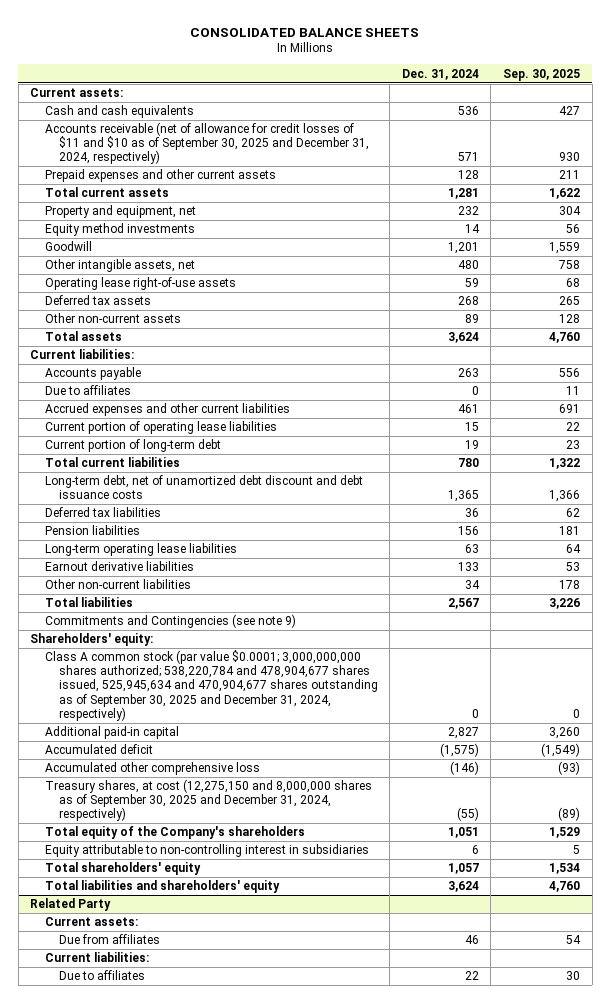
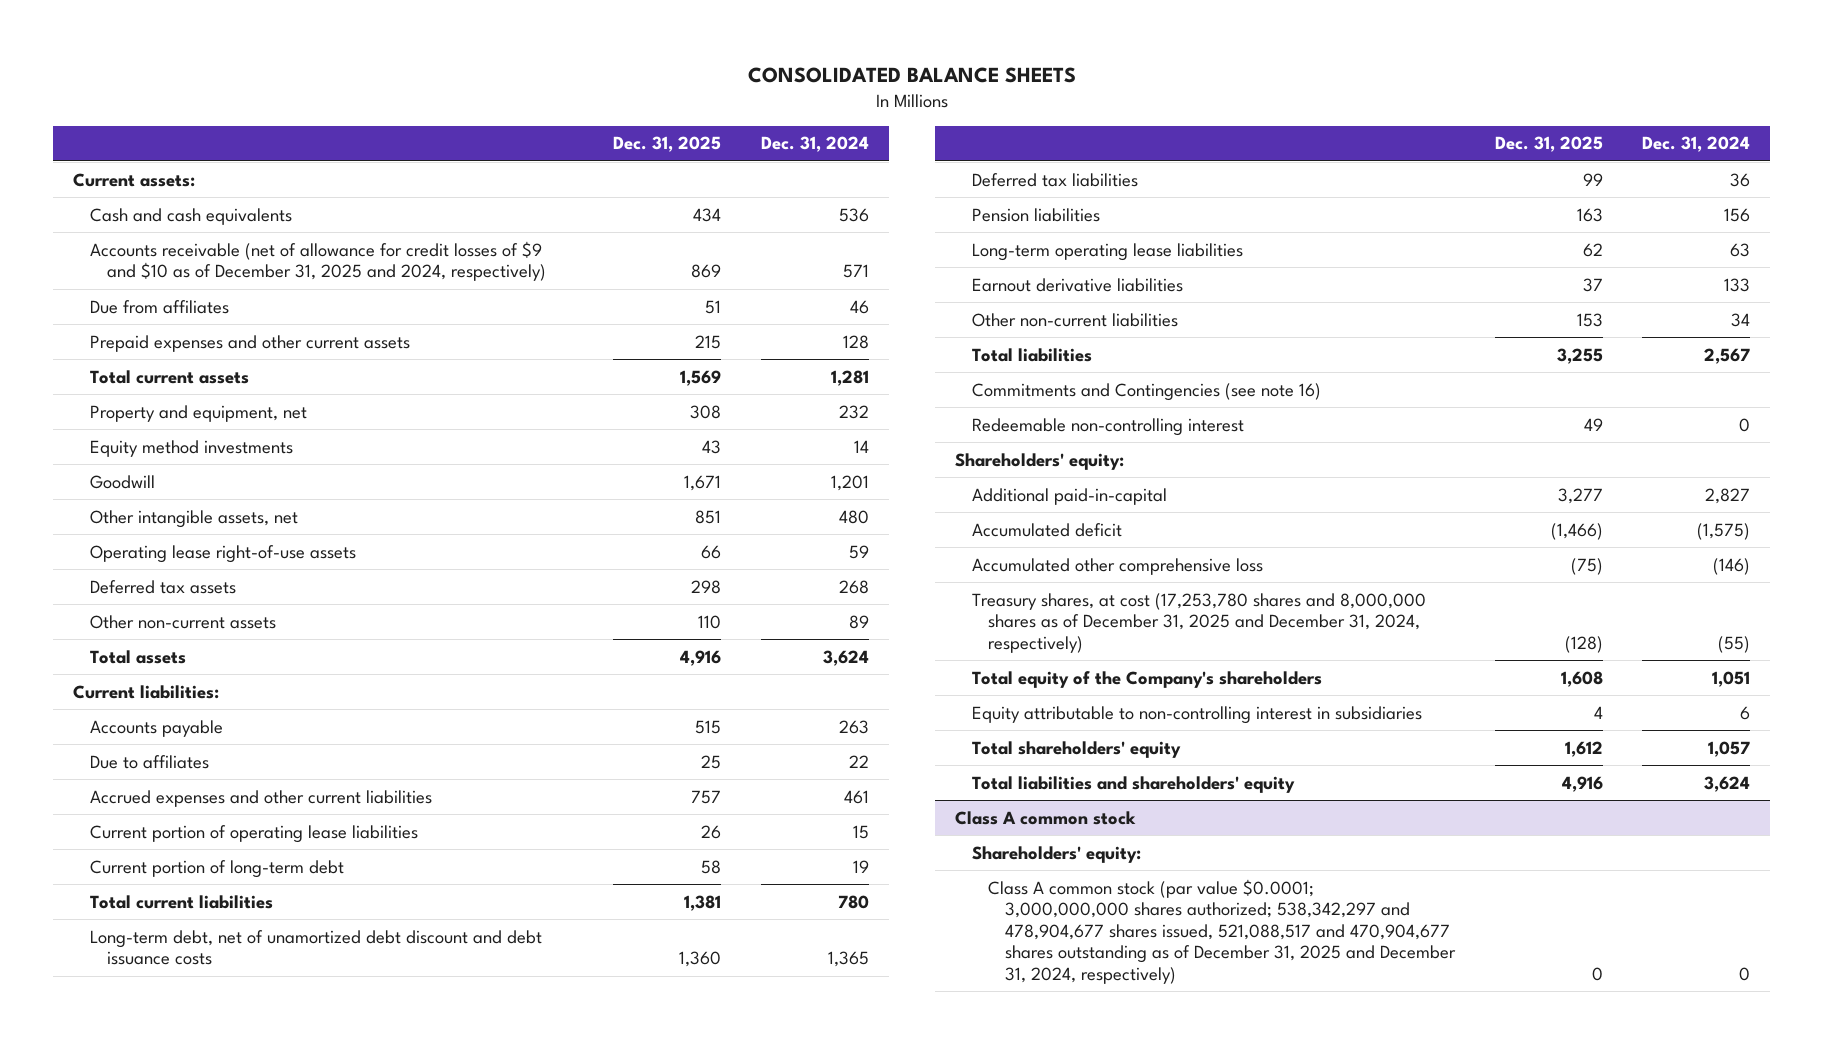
[503,68,581,81] Sep. 30, 2025 -> none
none -> [613,136,722,153] Dec. 31, 2025
[44,122,369,165] Accounts receivable (net of allowance for credit losses of $11 and $10 as of September 30, 2025 and December 31, 2024, respectively) -> [89,240,546,282] Accounts receivable (net of allowance for credit losses of $9 and $10 as of December 31, 2025 and 2024, respectively)
none -> [89,299,229,314] Due from affiliates
[471,386,479,396] 0 -> [848,754,869,768] 22
[44,614,296,629] Commitments and Contingencies (see note 9) -> [971,382,1321,401] Commitments and Contingencies (see note 16)
none -> [971,417,1244,436] Redeemable non-controlling interest
[44,650,378,721] Class A common stock (par value $0.0001; 3,000,000,000 shares authorized; 538,220,784 and 478,904,677 shares issued, 525,945,634 and 470,904,677 shares outstanding as of September 30, 2025 and December 31, 2024, respectively) -> none
[44,726,179,740] Additional paid-in capital -> [971,487,1167,505] Additional paid-in-capital
[44,779,372,822] Treasury shares, at cost (12,275,150 and 8,000,000 shares as of September 30, 2025 and December 31, 2024, respectively) -> [971,592,1426,653] Treasury shares, at cost (17,253,780 shares and 8,000,000 shares as of December 31, 2025 and December 31, 2024, respectively)
[30,898,112,912] Related Party -> none
[44,917,138,927] Current assets: -> none
[58,934,160,945] Due from affiliates -> none
[44,952,149,963] Current liabilities: -> none
[58,970,145,981] Due to affiliates -> none
none -> [954,810,1136,825] Class A common stock
none -> [971,845,1141,863] Shareholders' equity:
none -> [988,878,1457,984] Class A common stock (par value $0.0001; 3,000,000,000 shares authorized; 538,342,297 and 478,904,677 shares issued, 521,088,517 and 470,904,677 shares outstanding as of December 31, 2025 and December 31, 2024, respectively)

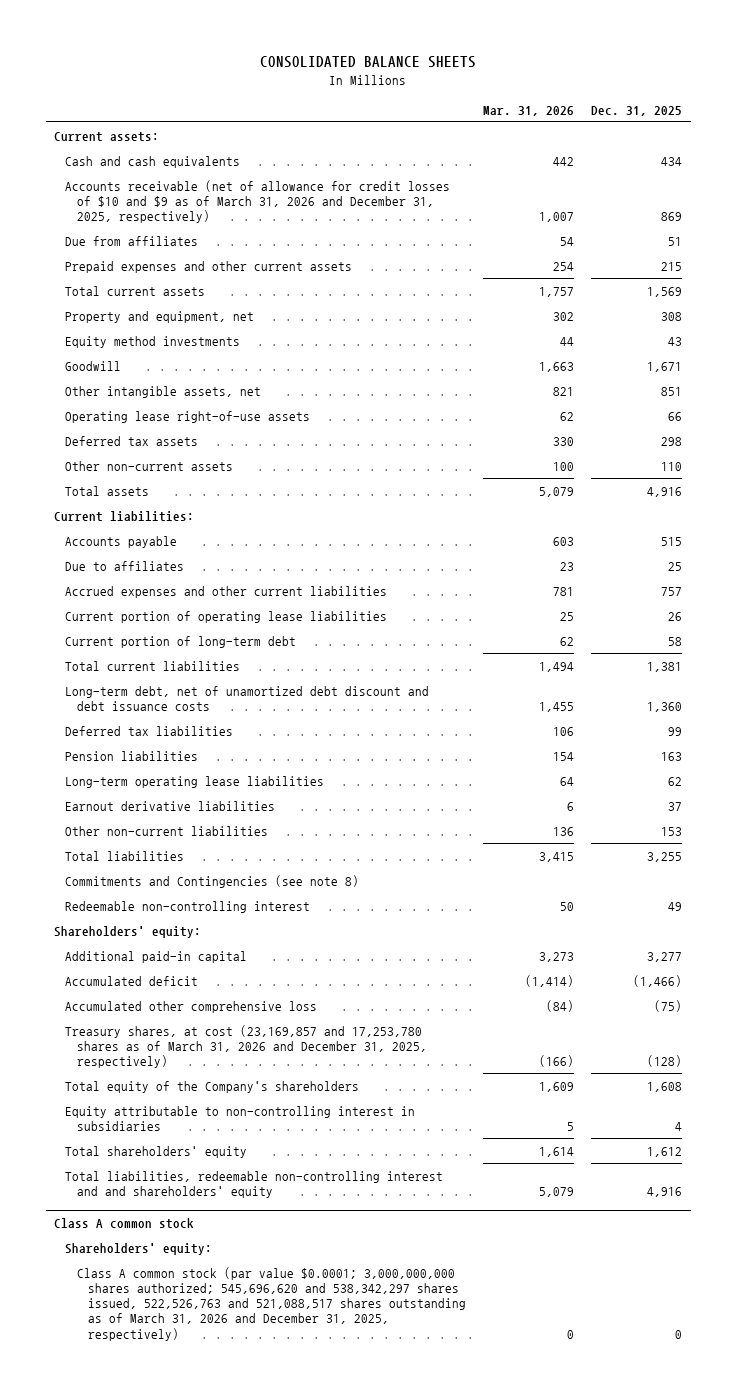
[760,136,869,153] Dec. 31, 2024 -> none
none -> [482,105,574,116] Mar. 31, 2026
[89,240,546,282] Accounts receivable (net of allowance for credit losses of $9 and $10 as of December 31, 2025 and 2024, respectively) -> [65,179,451,224] Accounts receivable (net of allowance for credit losses of $10 and $9 as of March 31, 2026 and December 31, 2025, respectively)
[971,382,1321,401] Commitments and Contingencies (see note 16) -> [65,874,360,888] Commitments and Contingencies (see note 8)
[971,487,1167,505] Additional paid-in-capital -> [65,950,248,963] Additional paid-in capital
[971,592,1426,653] Treasury shares, at cost (17,253,780 shares and 8,000,000 shares as of December 31, 2025 and December 31, 2024, respectively) -> [65,1024,427,1069] Treasury shares, at cost (23,169,857 and 17,253,780 shares as of March 31, 2026 and December 31, 2025, respectively)
[971,775,1295,793] Total liabilities and shareholders' equity -> [65,1170,444,1198] Total liabilities, redeemable non-controlling interest and and shareholders' equity
[988,878,1457,984] Class A common stock (par value $0.0001; 3,000,000,000 shares authorized; 538,342,297 and 478,904,677 shares issued, 521,088,517 and 470,904,677 shares outstanding as of December 31, 2025 and December 31, 2024, respectively) -> [76,1266,466,1341] Class A common stock (par value $0.0001; 3,000,000,000 shares authorized; 545,696,620 and 538,342,297 shares issued, 522,526,763 and 521,088,517 shares outstanding as of March 31, 2026 and December 31, 2025, respectively)

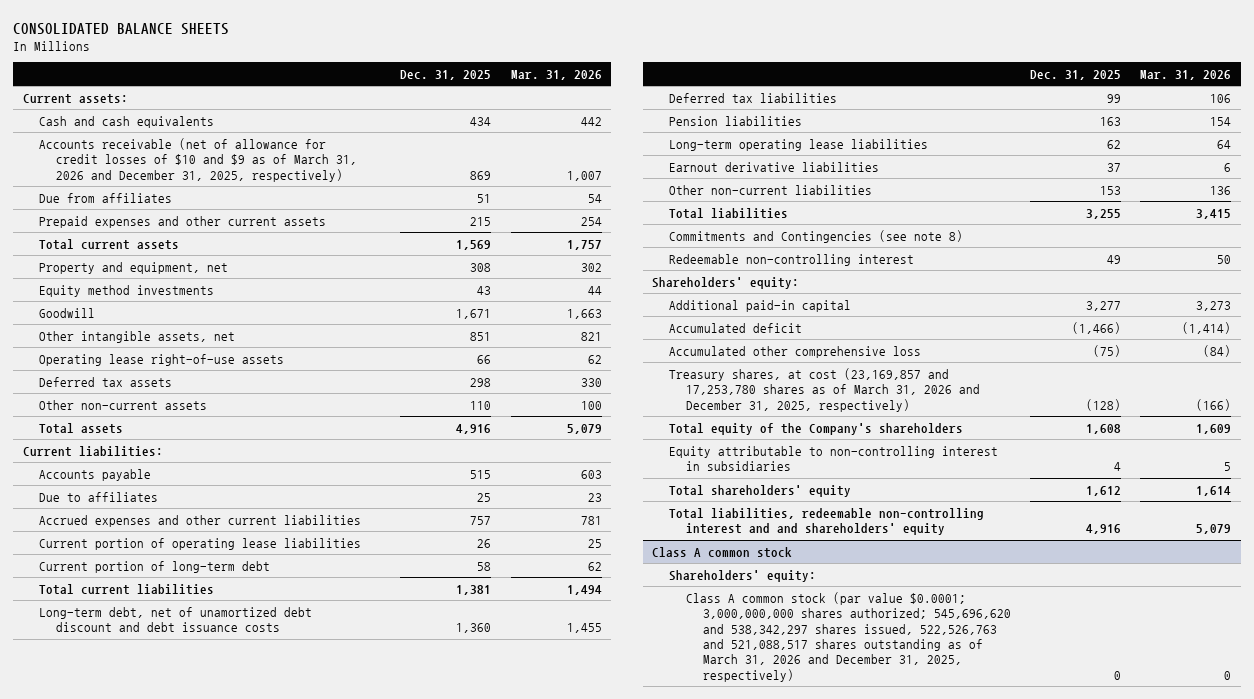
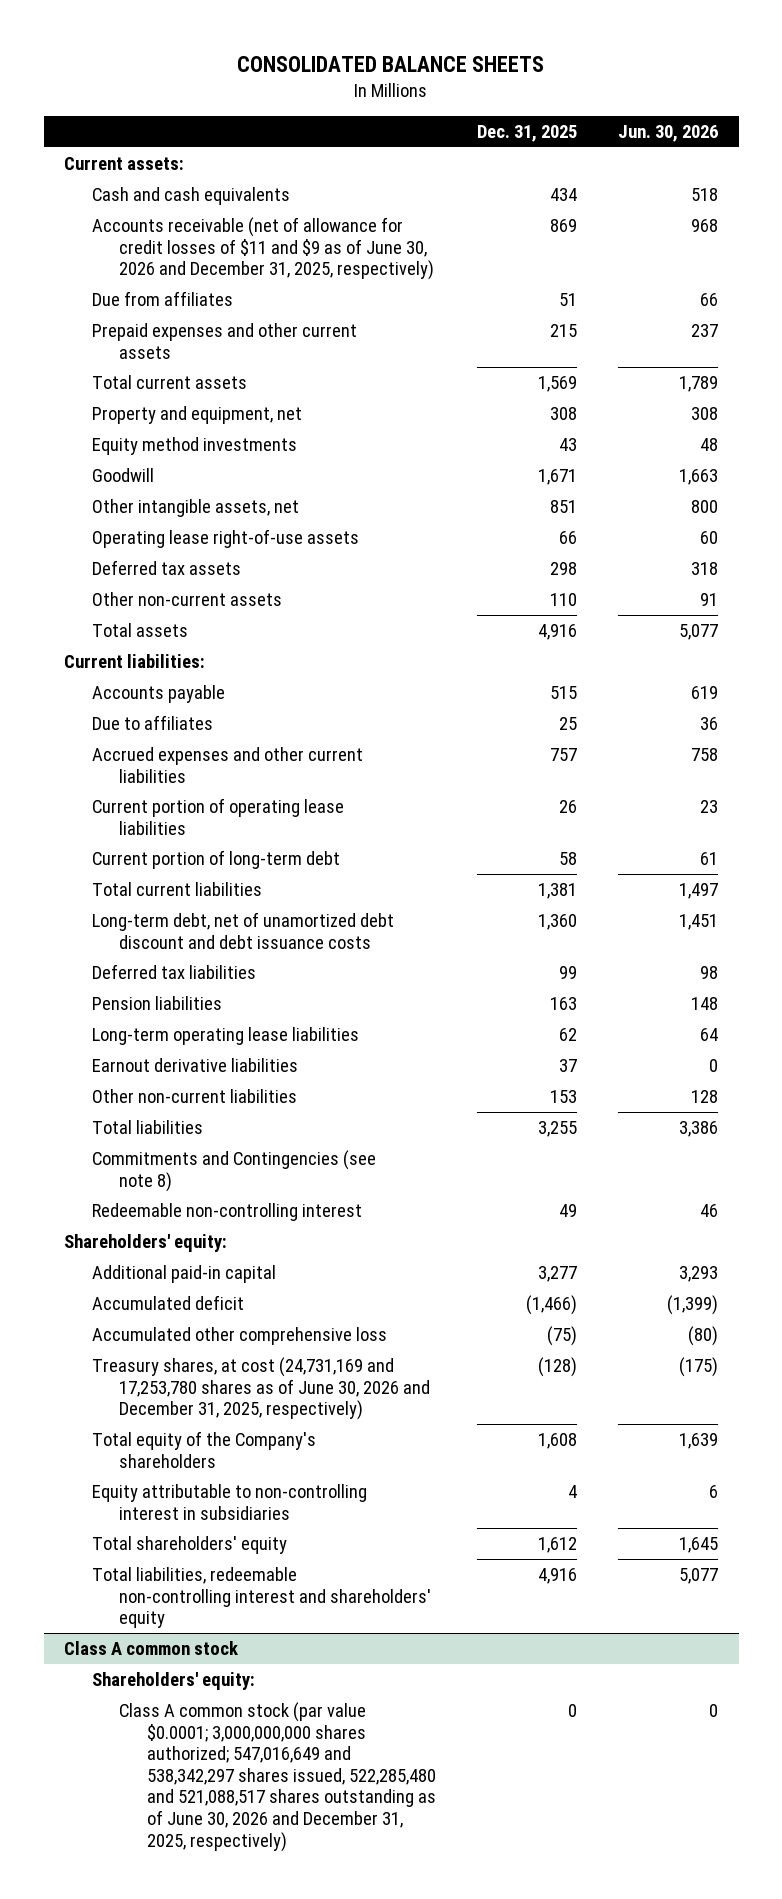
[510,69,602,80] Mar. 31, 2026 -> none
none -> [618,125,719,143] Jun. 30, 2026
[39,137,358,182] Accounts receivable (net of allowance for credit losses of $10 and $9 as of March 31, 2026 and December 31, 2025, respectively) -> [91,217,435,281] Accounts receivable (net of allowance for credit losses of $11 and $9 as of June 30, 2026 and December 31, 2025, respectively)
[669,367,980,412] Treasury shares, at cost (23,169,857 and 17,253,780 shares as of March 31, 2026 and December 31, 2025, respectively) -> [91,1357,431,1421] Treasury shares, at cost (24,731,169 and 17,253,780 shares as of June 30, 2026 and December 31, 2025, respectively)
[669,507,985,536] Total liabilities, redeemable non-controlling interest and and shareholders' equity -> [91,1567,432,1629] Total liabilities, redeemable non-controlling interest and shareholders' equity
[685,591,1011,682] Class A common stock (par value $0.0001; 3,000,000,000 shares authorized; 545,696,620 and 538,342,297 shares issued, 522,526,763 and 521,088,517 shares outstanding as of March 31, 2026 and December 31, 2025, respectively) -> [119,1702,436,1852] Class A common stock (par value $0.0001; 3,000,000,000 shares authorized; 547,016,649 and 538,342,297 shares issued, 522,285,480 and 521,088,517 shares outstanding as of June 30, 2026 and December 31, 2025, respectively)

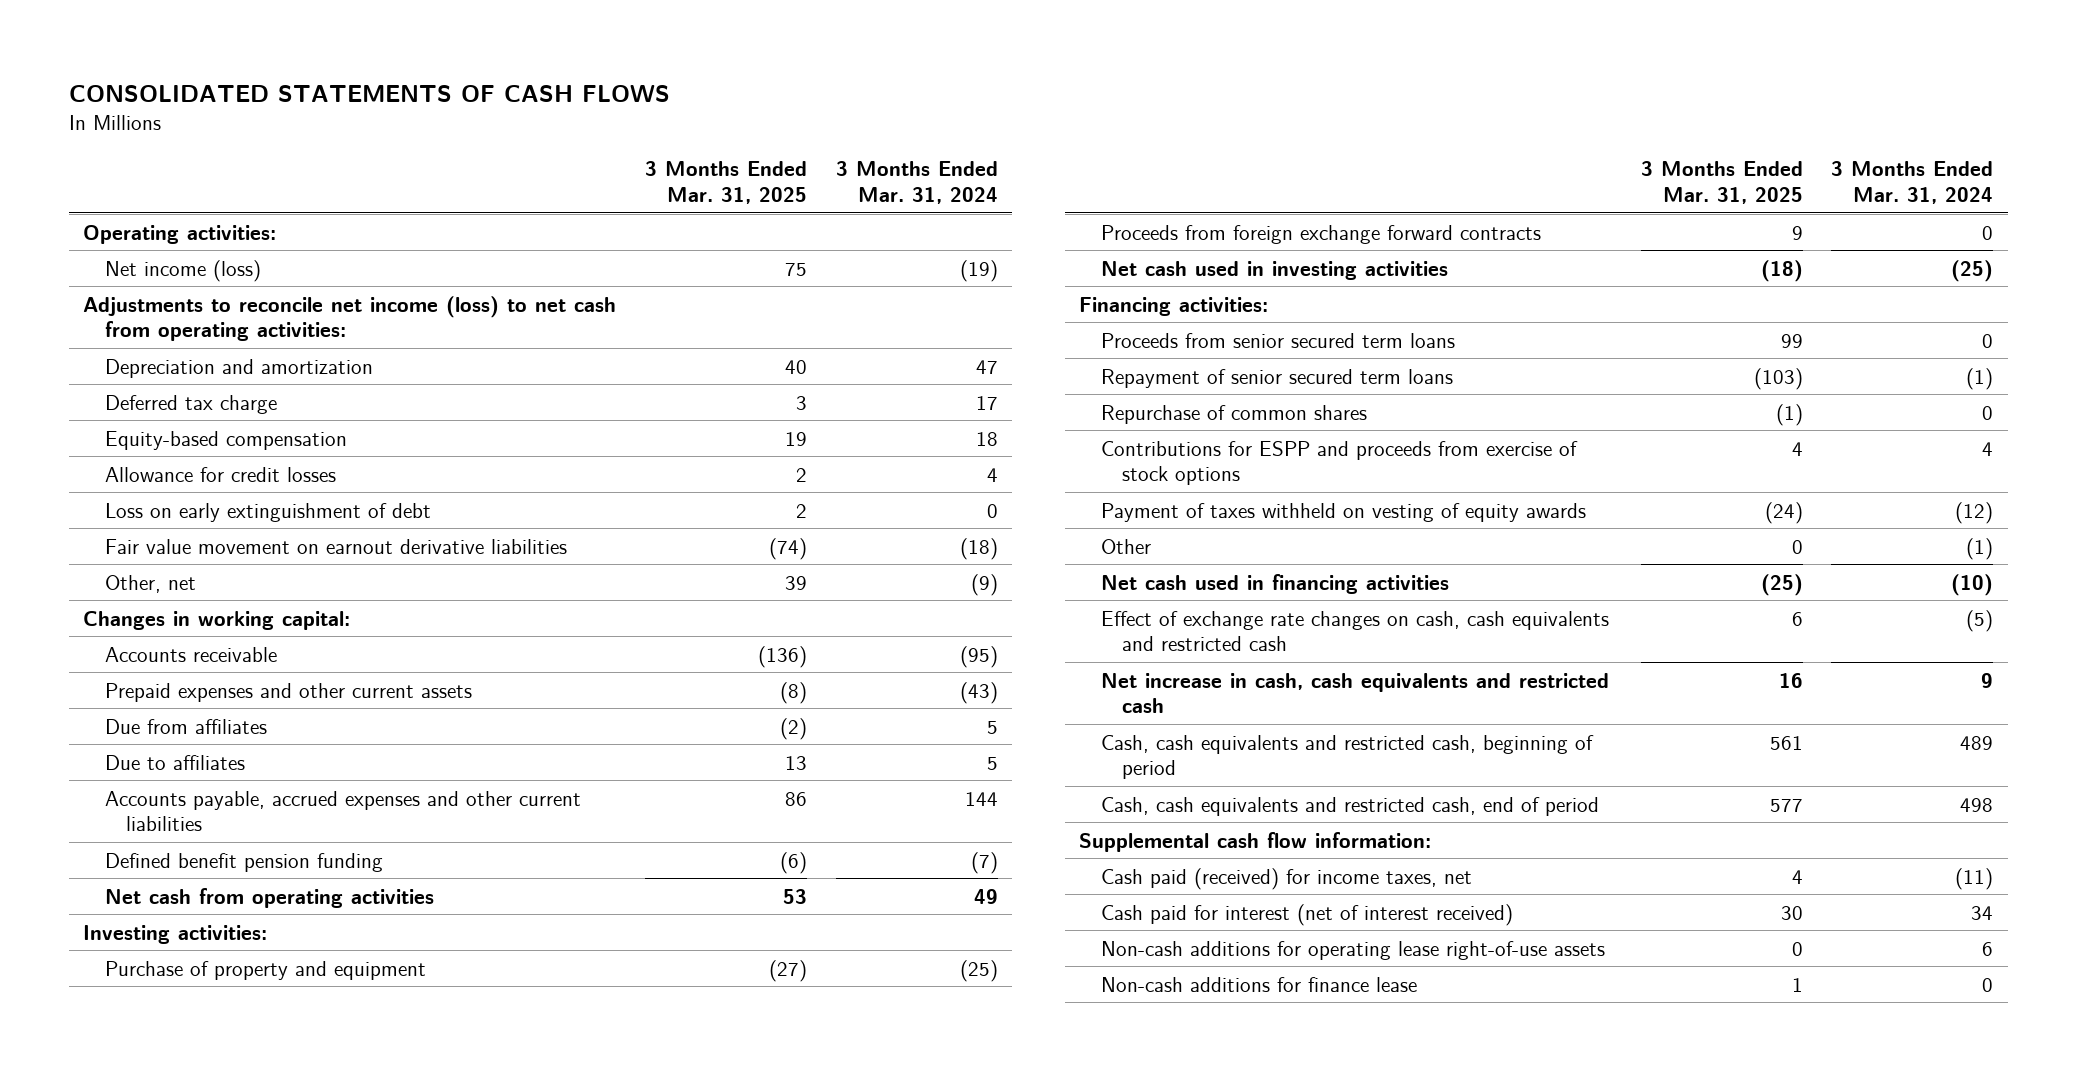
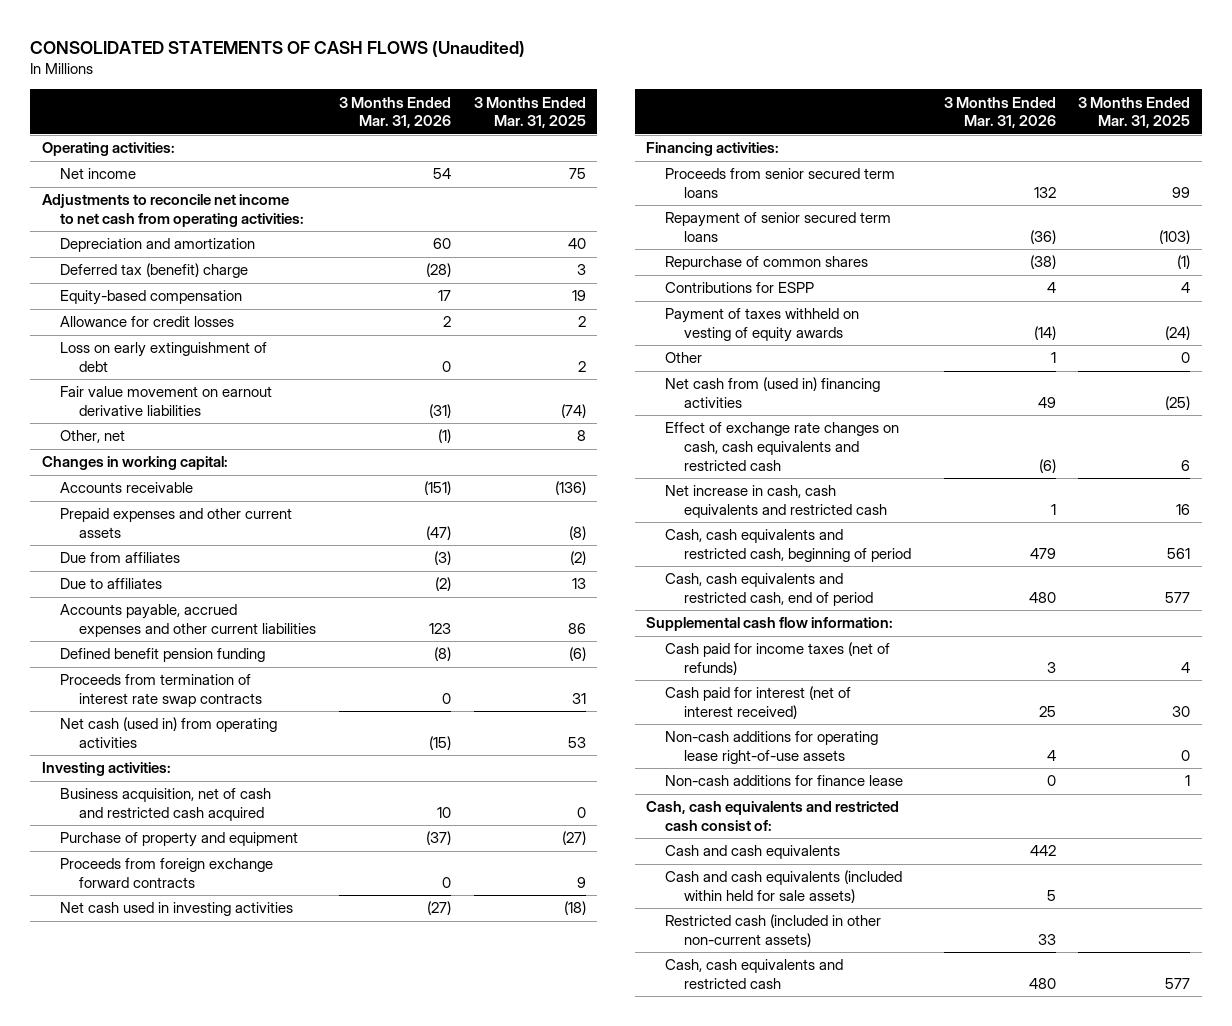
[69,84,671,102] CONSOLIDATED STATEMENTS OF CASH FLOWS -> [30,40,526,57] CONSOLIDATED STATEMENTS OF CASH FLOWS (Unaudited)
[835,161,998,204] 3 Months Ended Mar. 31, 2024 -> none
none -> [338,96,451,129] 3 Months Ended Mar. 31, 2026
[104,259,261,282] Net income (loss) -> [60,168,137,180] Net income
[83,295,617,342] Adjustments to reconcile net income (loss) to net cash from operating activities: -> [41,194,305,228] Adjustments to reconcile net income to net cash from operating activities:
[104,394,277,414] Deferred tax charge -> [60,263,249,279] Deferred tax (benefit) charge
[785,575,808,590] 39 -> [576,430,586,442] 8
none -> [60,674,263,708] Proceeds from termination of interest rate swap contracts
[104,887,434,908] Net cash from operating activities -> [60,717,278,749] Net cash (used in) from operating activities
none -> [60,788,272,822] Business acquisition, net of cash and restricted cash acquired
[1100,440,1578,486] Contributions for ESPP and proceeds from exercise of stock options -> [665,282,815,294] Contributions for ESPP
[1100,573,1449,594] Net cash used in financing activities -> [665,377,881,409] Net cash from (used in) financing activities
[1100,867,1472,890] Cash paid (received) for income taxes, net -> [665,642,891,676] Cash paid for income taxes (net of refunds)
none -> [646,801,900,832] Cash, cash equivalents and restricted cash consist of:
none -> [665,845,841,860] Cash and cash equivalents
none -> [665,870,903,904] Cash and cash equivalents (included within held for sale assets)
none -> [665,914,882,948] Restricted cash (included in other non-current assets)
none -> [665,959,844,990] Cash, cash equivalents and restricted cash

